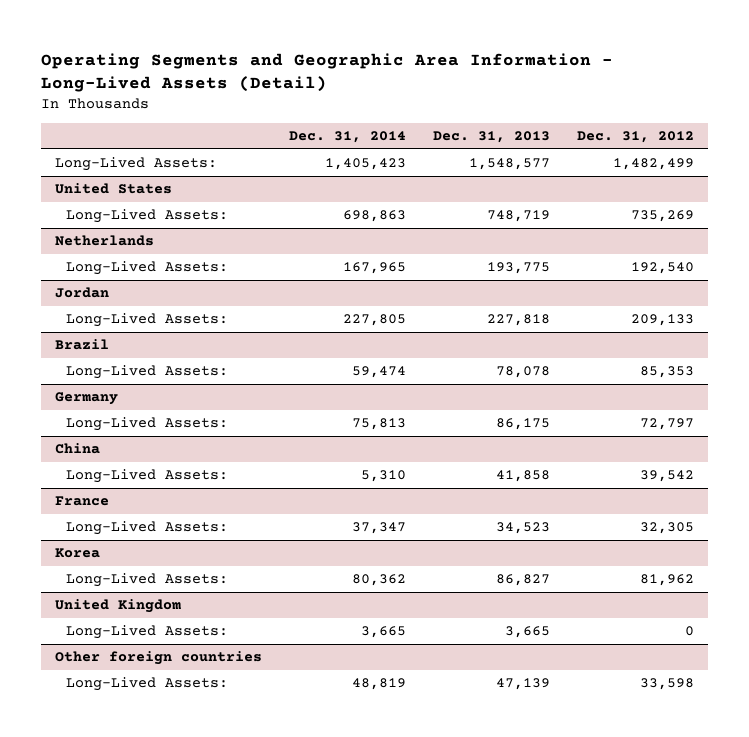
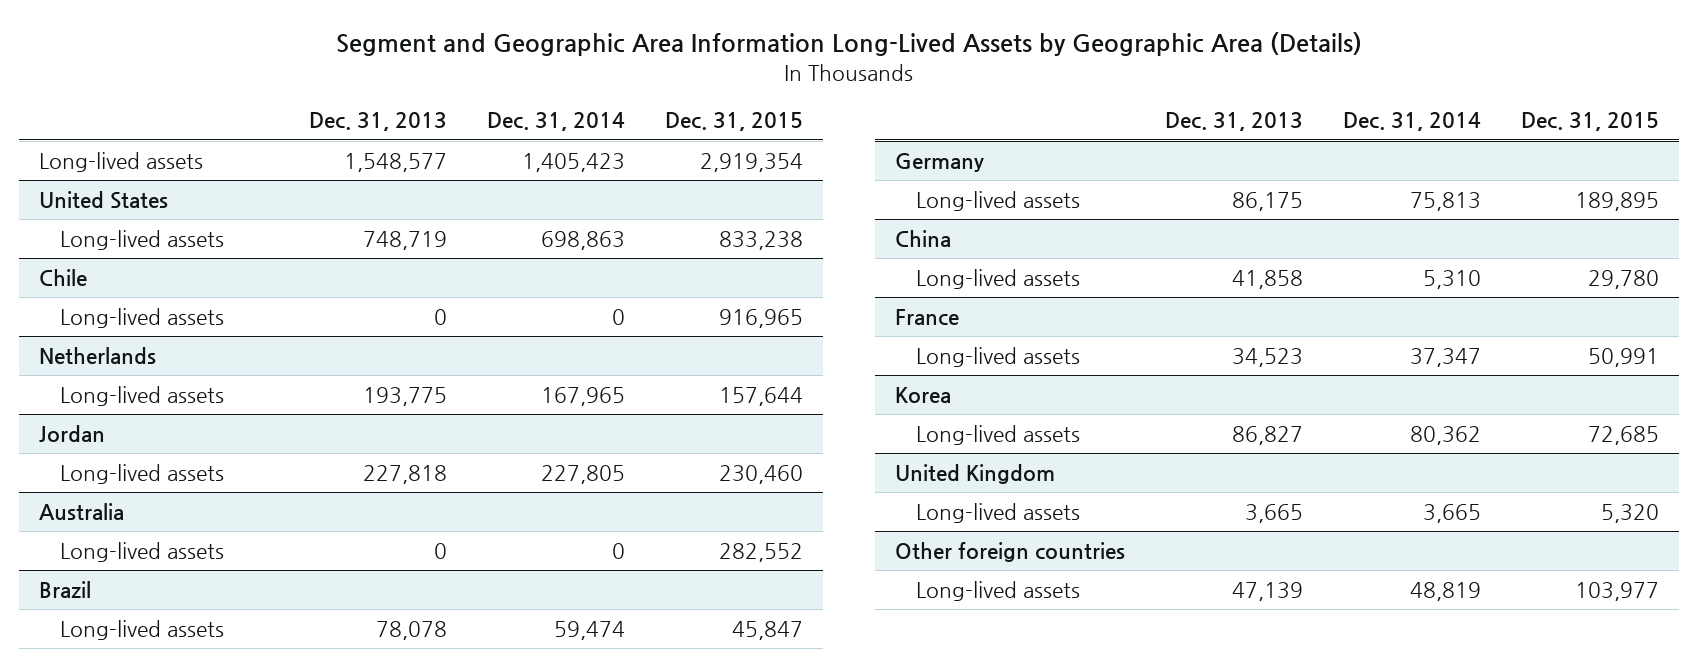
[41,52,614,92] Operating Segments and Geographic Area Information - Long-Lived Assets (Detail) -> [335,32,1362,57] Segment and Geographic Area Information Long-Lived Assets by Geographic Area (Details)
[577,131,695,144] Dec. 31, 2012 -> none
none -> [664,112,803,132] Dec. 31, 2015
[54,157,217,172] Long-Lived Assets: -> [38,151,203,172] Long-lived assets
[66,209,229,224] Long-Lived Assets: -> [59,229,224,250] Long-lived assets
none -> [38,268,87,286] Chile
none -> [59,307,224,328] Long-lived assets
[66,261,229,276] Long-Lived Assets: -> [59,385,224,406] Long-lived assets
[66,313,229,328] Long-Lived Assets: -> [59,463,224,484] Long-lived assets
none -> [38,502,124,520] Australia
none -> [59,541,224,562] Long-lived assets
[66,365,229,380] Long-Lived Assets: -> [59,619,224,640] Long-lived assets
[66,417,229,432] Long-Lived Assets: -> [915,190,1080,211] Long-lived assets
[66,469,229,484] Long-Lived Assets: -> [915,268,1080,289] Long-lived assets
[66,521,229,536] Long-Lived Assets: -> [915,346,1080,367] Long-lived assets
[66,573,229,588] Long-Lived Assets: -> [915,424,1080,445] Long-lived assets
[66,625,229,640] Long-Lived Assets: -> [915,502,1080,523] Long-lived assets
[66,677,229,692] Long-Lived Assets: -> [915,580,1080,601] Long-lived assets

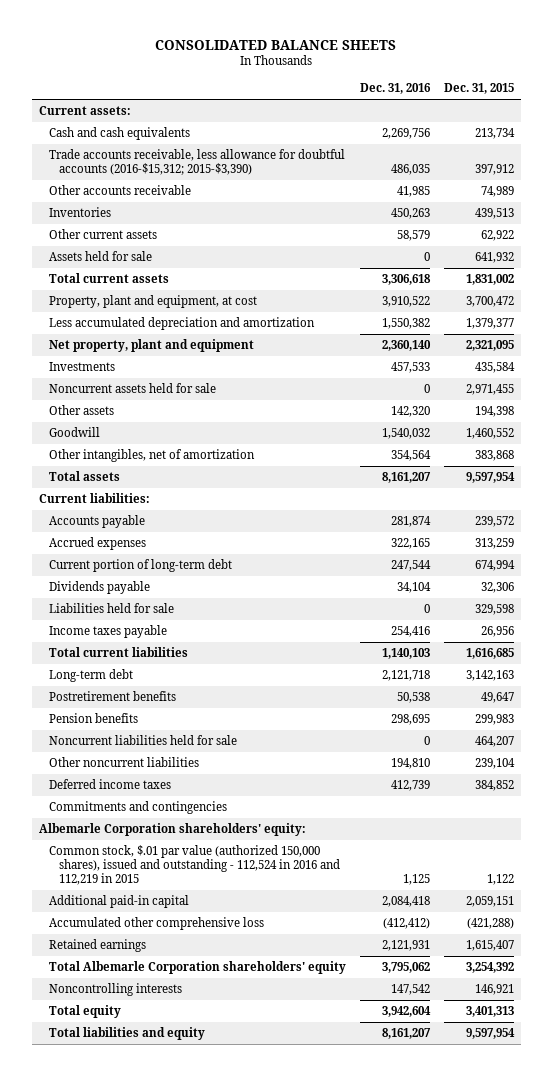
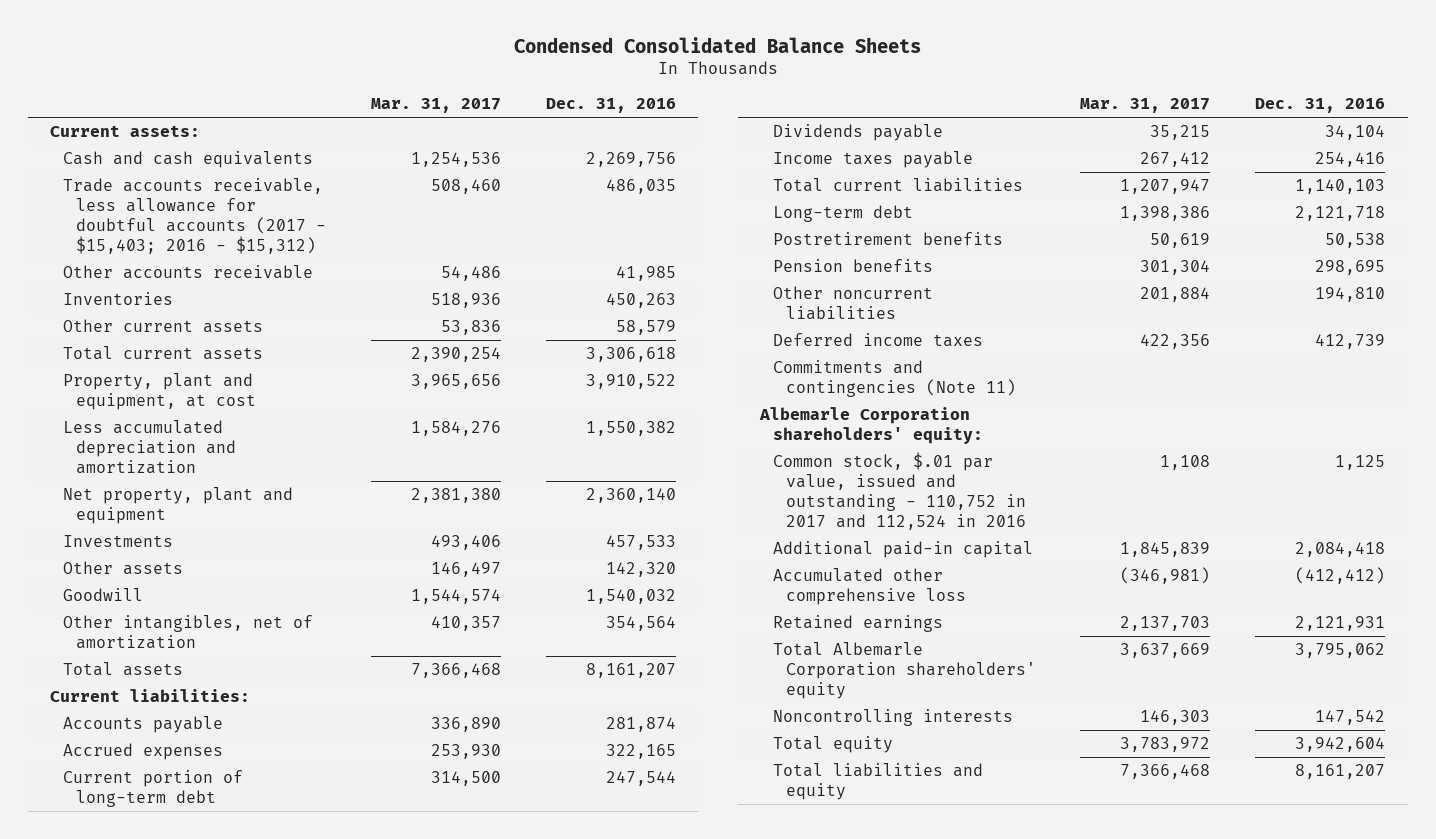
[155,39,397,50] CONSOLIDATED BALANCE SHEETS -> [513,36,921,53] Condensed Consolidated Balance Sheets
[443,83,514,95] Dec. 31, 2015 -> none
none -> [370,98,501,114] Mar. 31, 2017
[48,149,345,176] Trade accounts receivable, less allowance for doubtful accounts (2016-$15,312; 2015-$3,390) -> [63,178,326,255] Trade accounts receivable, less allowance for doubtful accounts (2017 - $15,403; 2016 - $15,312)
[48,251,152,262] Assets held for sale -> none
[48,383,216,394] Noncurrent assets held for sale -> none
[48,603,174,614] Liabilities held for sale -> none
[48,735,237,746] Noncurrent liabilities held for sale -> none
[48,801,227,815] Commitments and contingencies -> [772,360,1016,398] Commitments and contingencies (Note 11)
[48,845,340,886] Common stock, $.01 par value (authorized 150,000 shares), issued and outstanding - 112,524 in 2016 and 112,219 in 2015 -> [772,452,1026,531] Common stock, $.01 par value, issued and outstanding - 110,752 in 2017 and 112,524 in 2016

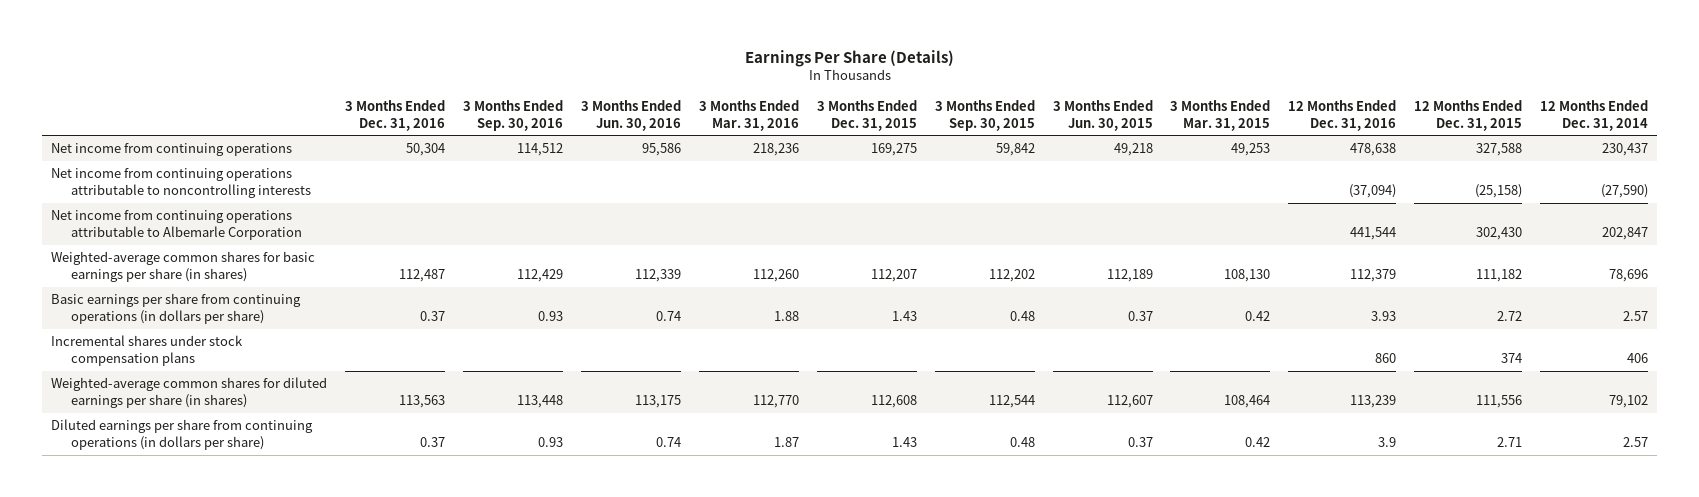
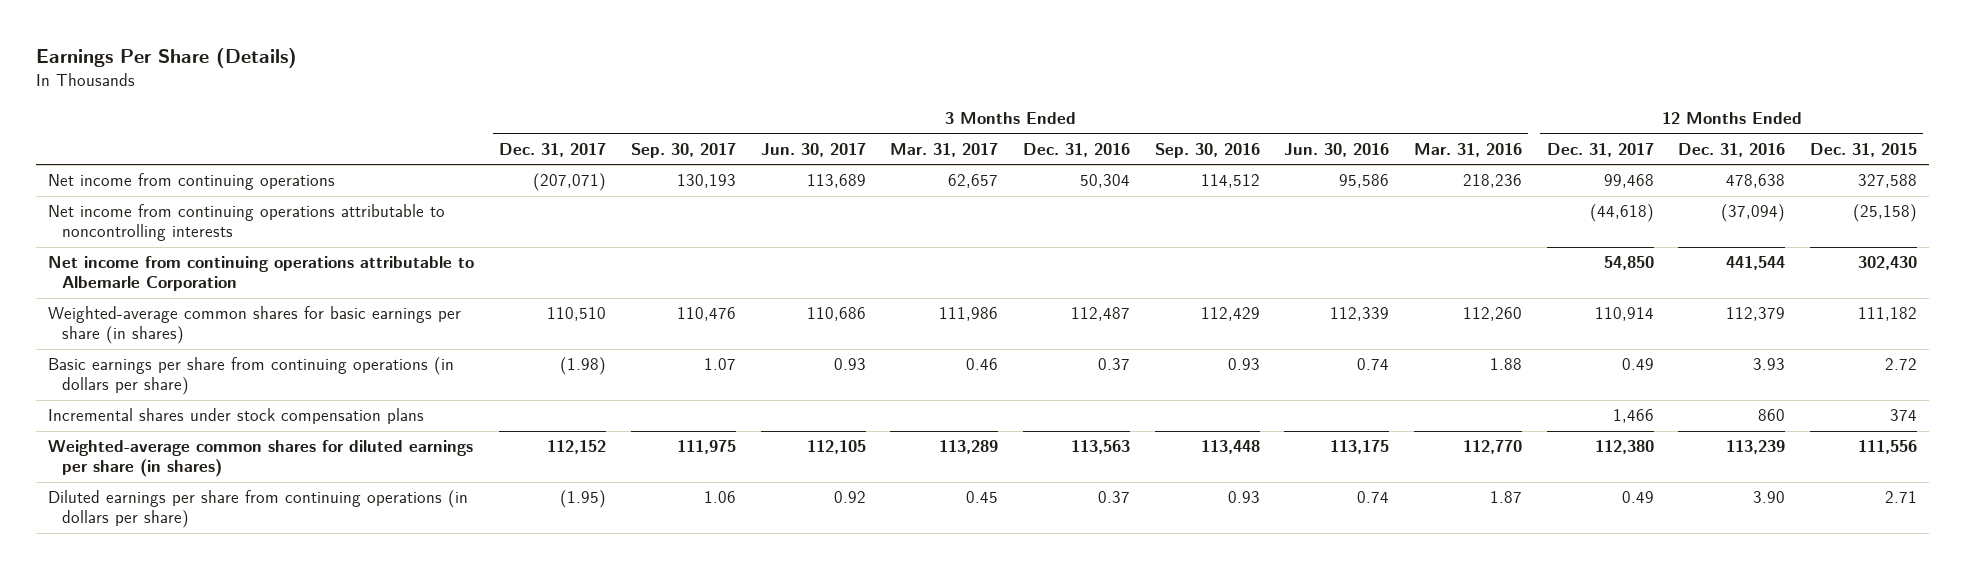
[816,99,917,131] 3 Months Ended Dec. 31, 2015 -> none
[934,99,1035,131] 3 Months Ended Sep. 30, 2015 -> none
[1052,99,1153,131] 3 Months Ended Jun. 30, 2015 -> none
[1170,99,1271,131] 3 Months Ended Mar. 31, 2015 -> none
[1540,99,1649,131] 12 Months Ended Dec. 31, 2014 -> none
none -> [499,142,607,157] Dec. 31, 2017
none -> [630,142,736,158] Sep. 30, 2017
none -> [760,142,866,157] Jun. 30, 2017
none -> [890,142,999,157] Mar. 31, 2017
none -> [1546,142,1654,157] Dec. 31, 2017
[1378,437,1397,448] 3.9 -> [1753,491,1786,504] 3.90

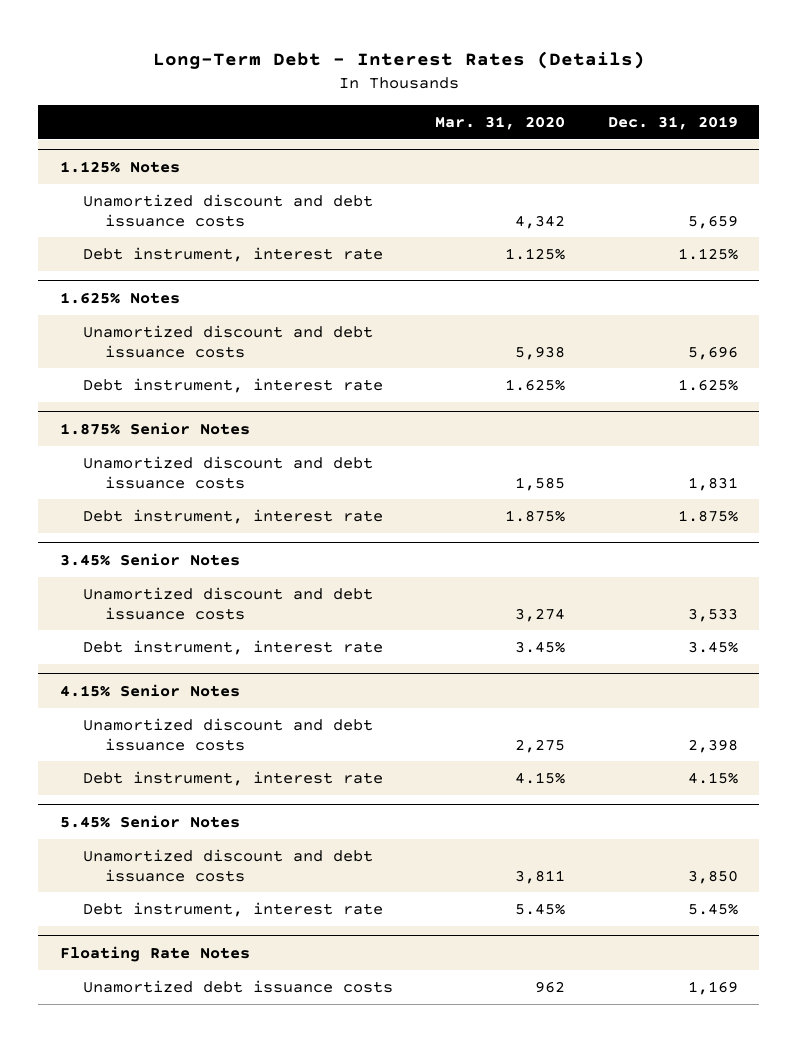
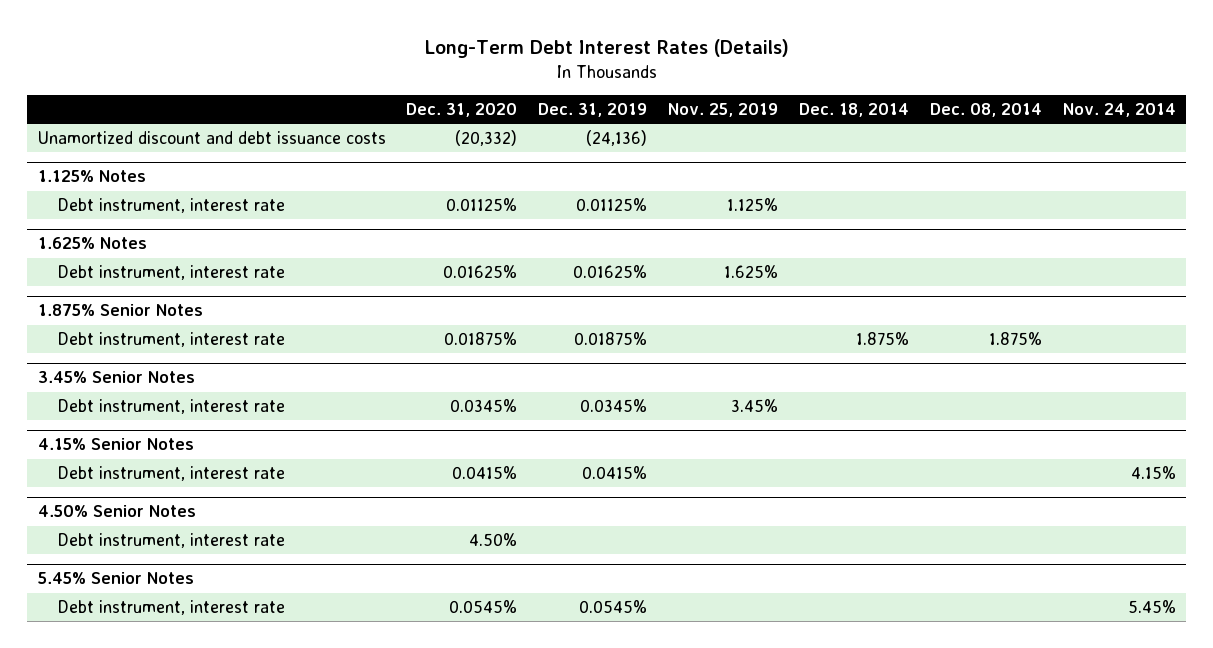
[152,50,645,69] Long-Term Debt - Interest Rates (Details) -> [424,39,789,59] Long-Term Debt Interest Rates (Details)
[435,116,566,131] Mar. 31, 2020 -> none
none -> [406,103,518,118] Dec. 31, 2020
none -> [668,103,779,118] Nov. 25, 2019
none -> [799,103,910,118] Dec. 18, 2014
none -> [929,103,1042,118] Dec. 08, 2014
none -> [1062,103,1176,118] Nov. 24, 2014
none -> [37,131,386,145] Unamortized discount and debt issuance costs
[82,193,373,227] Unamortized discount and debt issuance costs -> none
[677,247,738,260] 1.125% -> [576,198,648,212] 0.01125%
[82,324,373,358] Unamortized discount and debt issuance costs -> none
[677,378,738,391] 1.625% -> [573,265,648,279] 0.01625%
[82,455,373,489] Unamortized discount and debt issuance costs -> none
[677,509,738,522] 1.875% -> [574,332,648,346] 0.01875%
[82,586,373,620] Unamortized discount and debt issuance costs -> none
[687,640,738,653] 3.45% -> [580,399,648,413] 0.0345%
[82,717,373,751] Unamortized discount and debt issuance costs -> none
[687,771,738,784] 4.15% -> [582,466,648,480] 0.0415%
none -> [37,505,196,518] 4.50% Senior Notes
none -> [58,533,286,549] Debt instrument, interest rate
[82,848,373,882] Unamortized discount and debt issuance costs -> none
[59,945,250,962] Floating Rate Notes -> none
[82,979,393,993] Unamortized debt issuance costs -> none
[687,902,738,915] 5.45% -> [579,600,648,614] 0.0545%

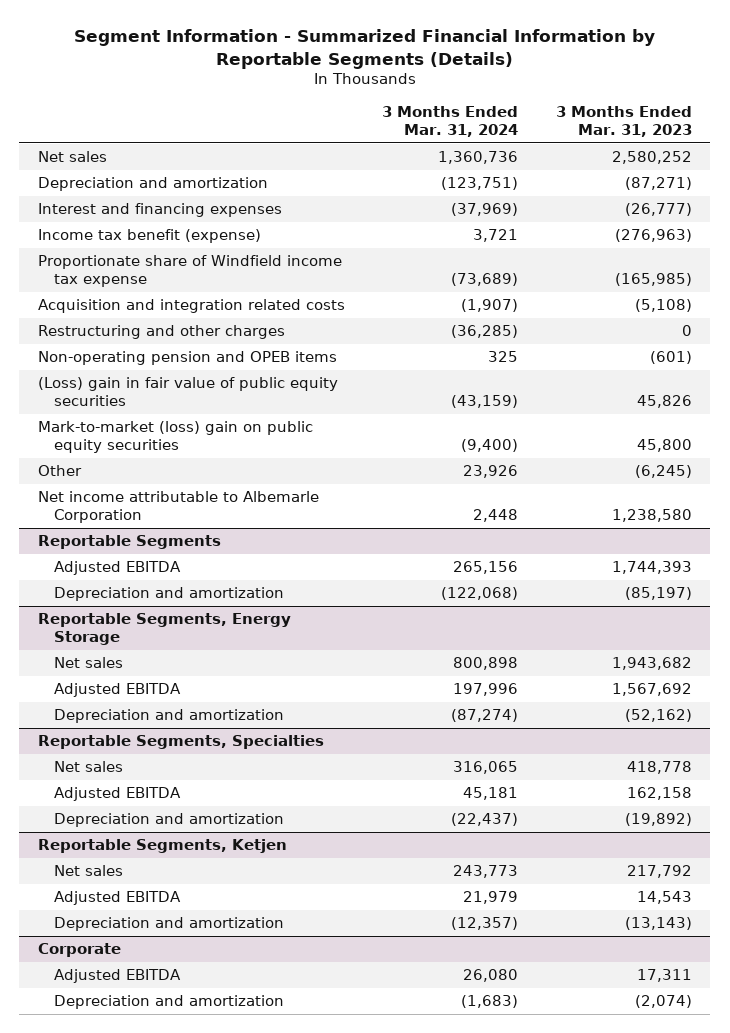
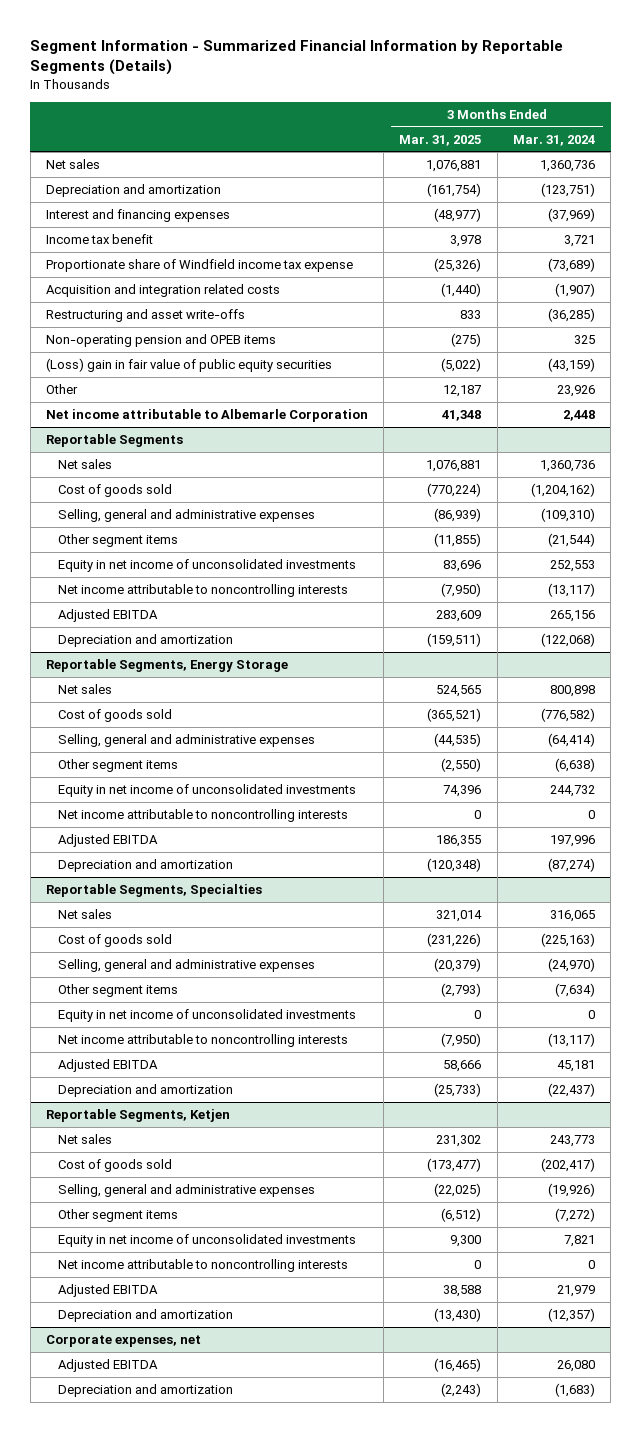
[555,106,692,138] 3 Months Ended Mar. 31, 2023 -> none
none -> [399,134,482,146] Mar. 31, 2025
[37,229,261,244] Income tax benefit (expense) -> [45,234,153,245] Income tax benefit
[37,325,285,340] Restructuring and other charges -> [45,309,245,323] Restructuring and asset write-offs
[37,421,313,454] Mark-to-market (loss) gain on public equity securities -> none
none -> [58,459,113,470] Net sales
none -> [58,484,173,498] Cost of goods sold
none -> [58,509,316,523] Selling, general and administrative expenses
none -> [58,534,179,548] Other segment items
none -> [58,559,357,573] Equity in net income of unconsolidated investments
none -> [58,584,349,598] Net income attributable to noncontrolling interests
none -> [58,709,173,723] Cost of goods sold
none -> [58,734,316,748] Selling, general and administrative expenses
none -> [58,759,179,773] Other segment items
none -> [58,784,357,798] Equity in net income of unconsolidated investments
none -> [58,809,349,823] Net income attributable to noncontrolling interests
none -> [58,934,173,948] Cost of goods sold
none -> [58,959,316,973] Selling, general and administrative expenses
none -> [58,984,179,998] Other segment items
none -> [58,1009,357,1023] Equity in net income of unconsolidated investments
none -> [58,1034,349,1048] Net income attributable to noncontrolling interests
none -> [58,1159,173,1173] Cost of goods sold
none -> [58,1184,316,1198] Selling, general and administrative expenses
none -> [58,1209,179,1223] Other segment items
none -> [58,1234,357,1248] Equity in net income of unconsolidated investments
none -> [58,1259,349,1273] Net income attributable to noncontrolling interests
[37,943,121,958] Corporate -> [45,1335,201,1348] Corporate expenses, net

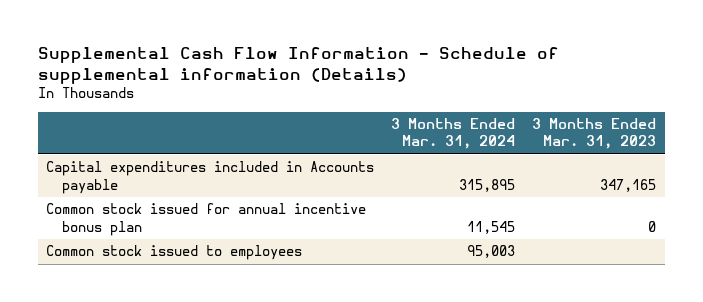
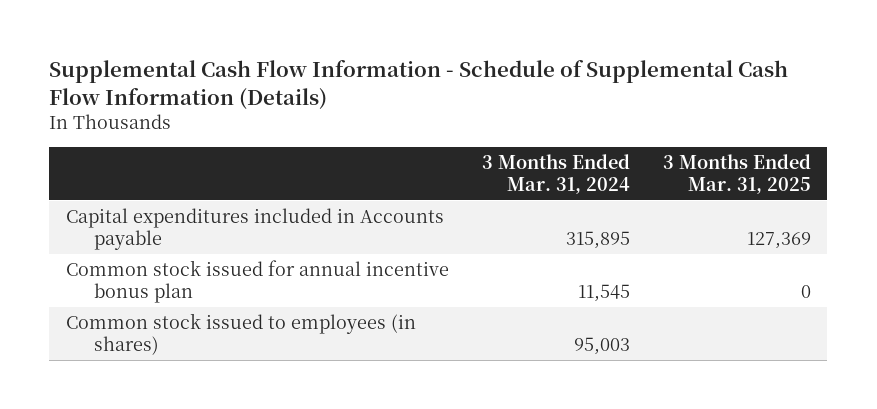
[37,46,559,84] Supplemental Cash Flow Information - Schedule of supplemental information (Details) -> [49,60,789,110] Supplemental Cash Flow Information - Schedule of Supplemental Cash Flow Information (Details)
[532,117,657,150] 3 Months Ended Mar. 31, 2023 -> none
none -> [662,154,811,194] 3 Months Ended Mar. 31, 2025
[46,245,303,261] Common stock issued to employees -> [65,313,416,355] Common stock issued to employees (in shares)

